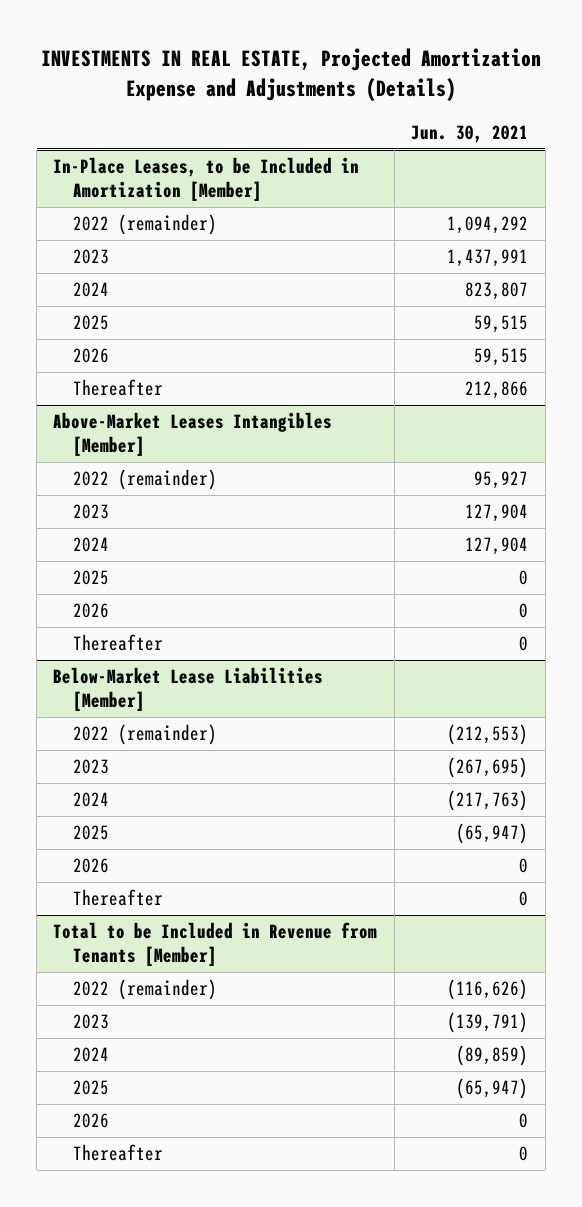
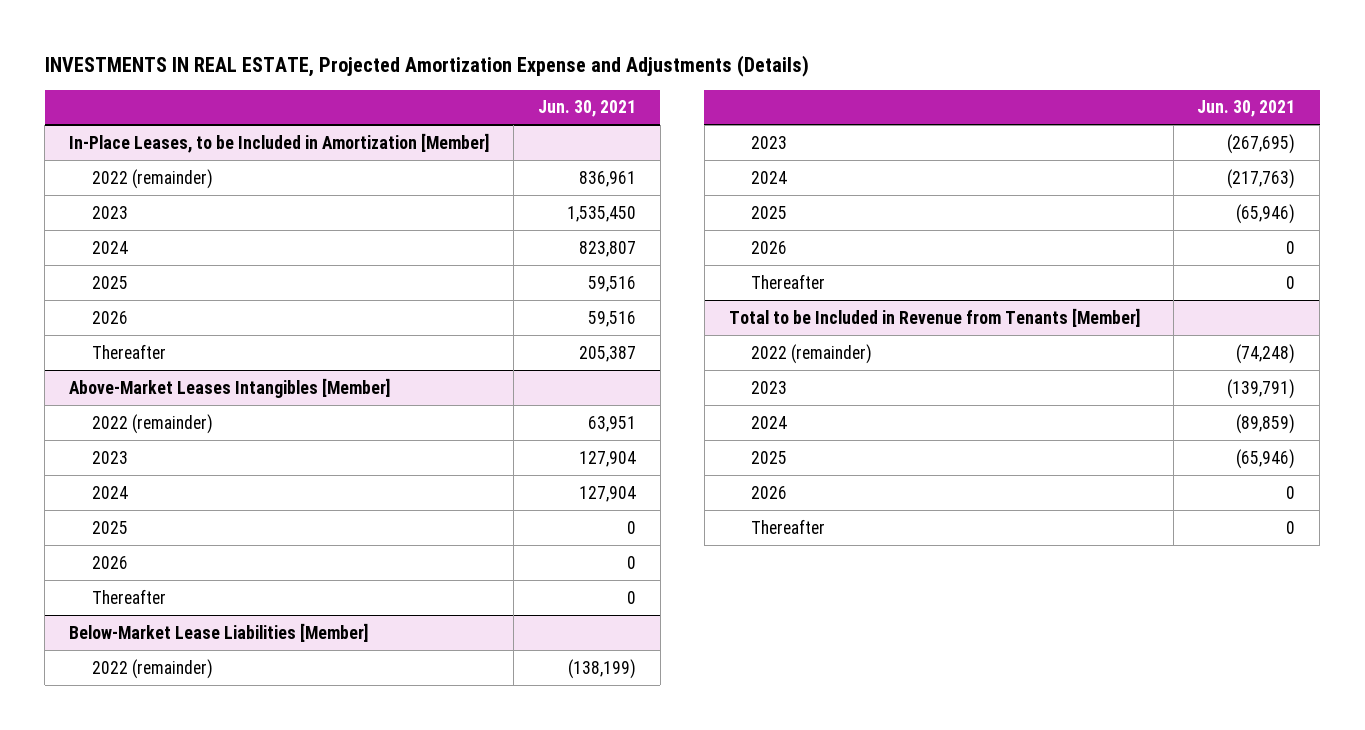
[447,216,529,235] 1,094,292 -> [578,170,636,187] 836,961
[447,249,529,268] 1,437,991 -> [566,205,636,222] 1,535,450
[474,315,529,334] 59,515 -> [587,275,636,292] 59,516
[474,348,529,367] 59,515 -> [587,310,636,327] 59,516
[465,381,529,400] 212,866 -> [578,345,636,362] 205,387
[474,471,529,490] 95,927 -> [587,415,636,432] 63,951
[447,724,529,746] (212,553) -> [567,658,636,679] (138,199)
[456,823,529,845] (65,947) -> [1236,203,1296,224] (65,946)
[447,979,529,1001] (116,626) -> [1236,343,1296,364] (74,248)
[456,1078,529,1100] (65,947) -> [1236,448,1296,469] (65,946)

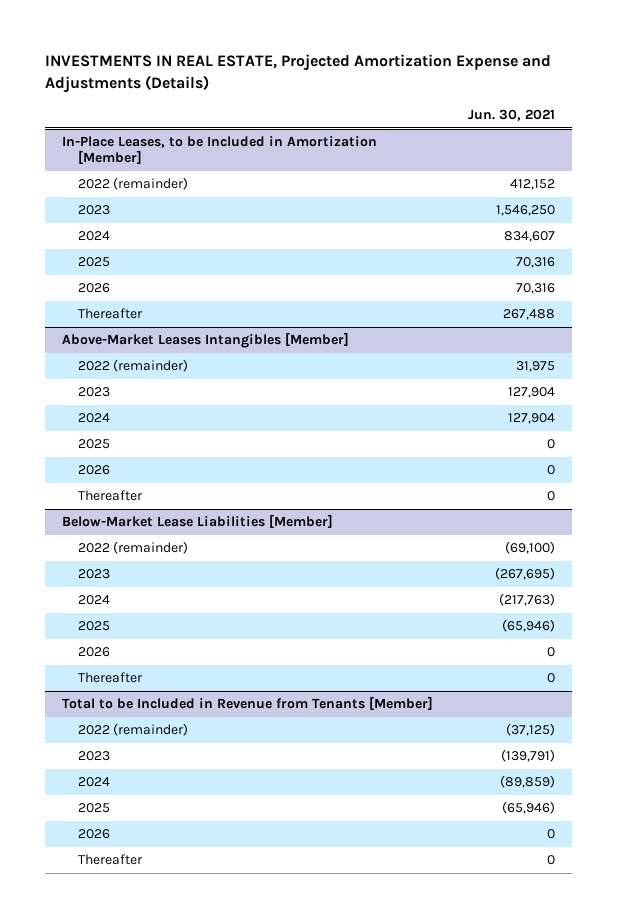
[578,170,636,187] 836,961 -> [509,179,555,191] 412,152
[566,205,636,222] 1,535,450 -> [495,205,555,217] 1,546,250
[578,240,636,257] 823,807 -> [503,231,555,243] 834,607
[587,275,636,292] 59,516 -> [515,257,555,269] 70,316
[587,310,636,327] 59,516 -> [515,283,555,295] 70,316
[578,345,636,362] 205,387 -> [502,309,555,321] 267,488
[587,415,636,432] 63,951 -> [515,361,555,373] 31,975
[567,658,636,679] (138,199) -> [504,541,555,555] (69,100)
[1236,343,1296,364] (74,248) -> [505,723,555,737] (37,125)

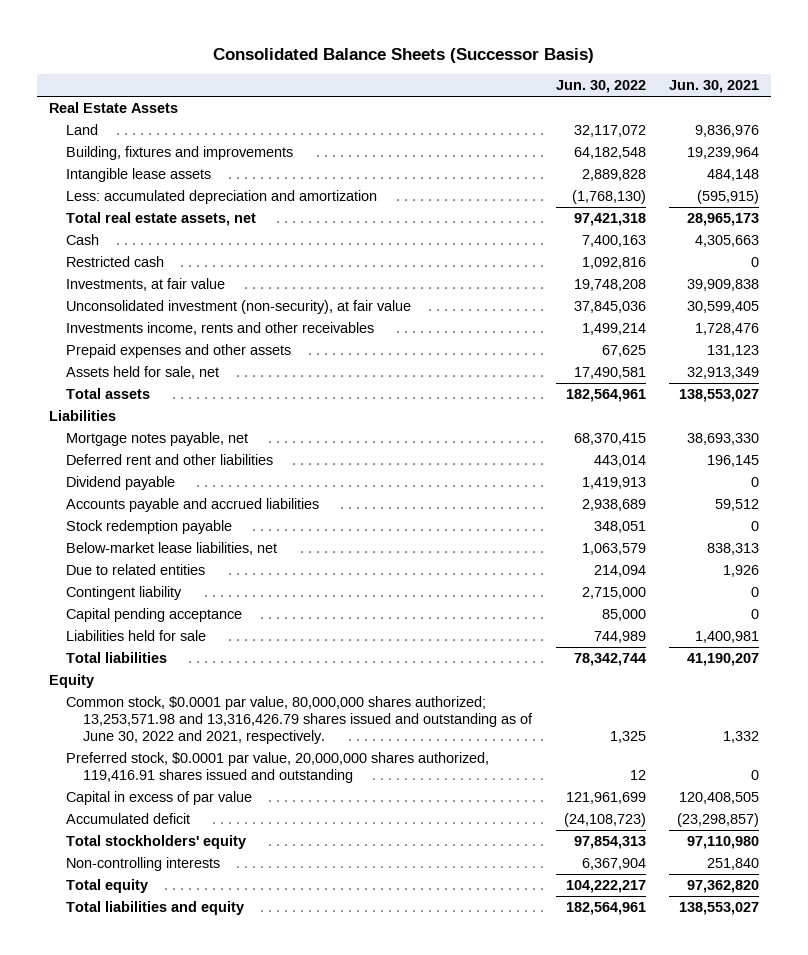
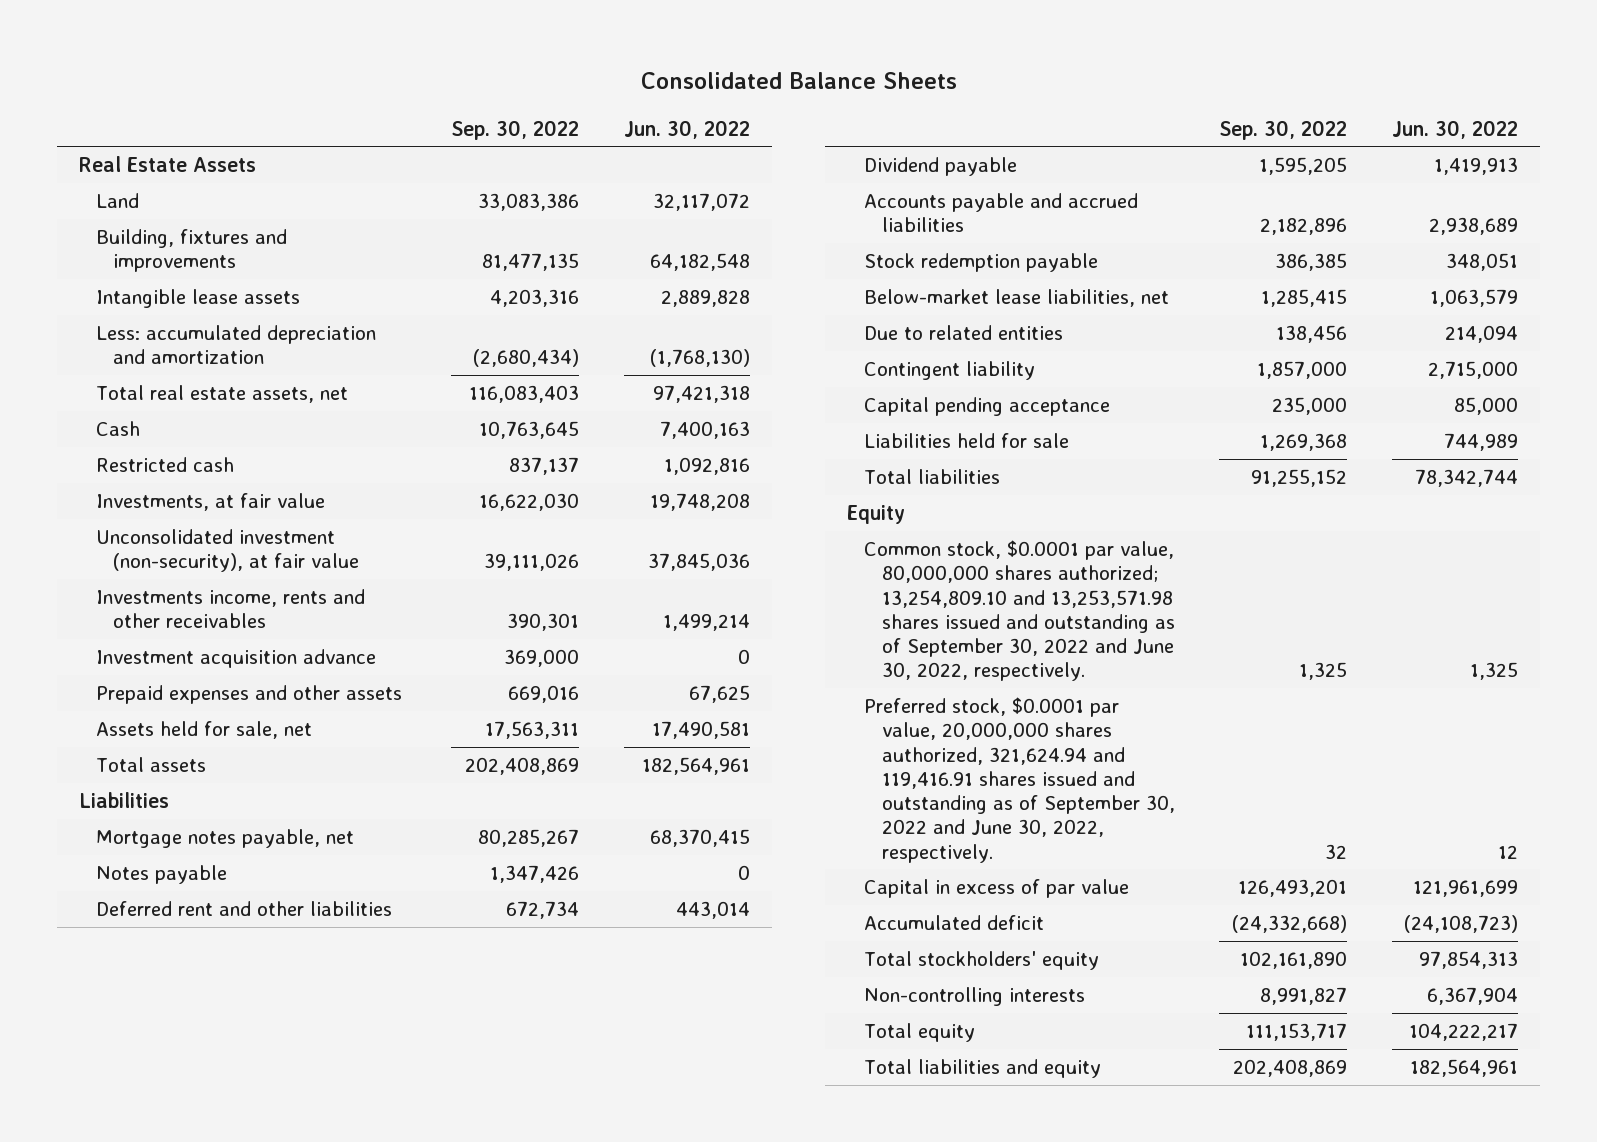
[212,47,594,63] Consolidated Balance Sheets (Successor Basis) -> [640,72,957,90] Consolidated Balance Sheets
[669,80,760,94] Jun. 30, 2021 -> none
none -> [451,119,580,140] Sep. 30, 2022
none -> [96,649,377,669] Investment acquisition advance
none -> [96,865,228,885] Notes payable
[65,695,534,745] Common stock, $0.0001 par value, 80,000,000 shares authorized; 13,253,571.98 and 13,316,426.79 shares issued and outstanding as of June 30, 2022 and 2021, respectively. -> [864,540,1175,682] Common stock, $0.0001 par value, 80,000,000 shares authorized; 13,254,809.10 and 13,253,571.98 shares issued and outstanding as of September 30, 2022 and June 30, 2022, respectively.
[65,751,489,784] Preferred stock, $0.0001 par value, 20,000,000 shares authorized, 119,416.91 shares issued and outstanding -> [864,697,1175,863] Preferred stock, $0.0001 par value, 20,000,000 shares authorized, 321,624.94 and 119,416.91 shares issued and outstanding as of September 30, 2022 and June 30, 2022, respectively.

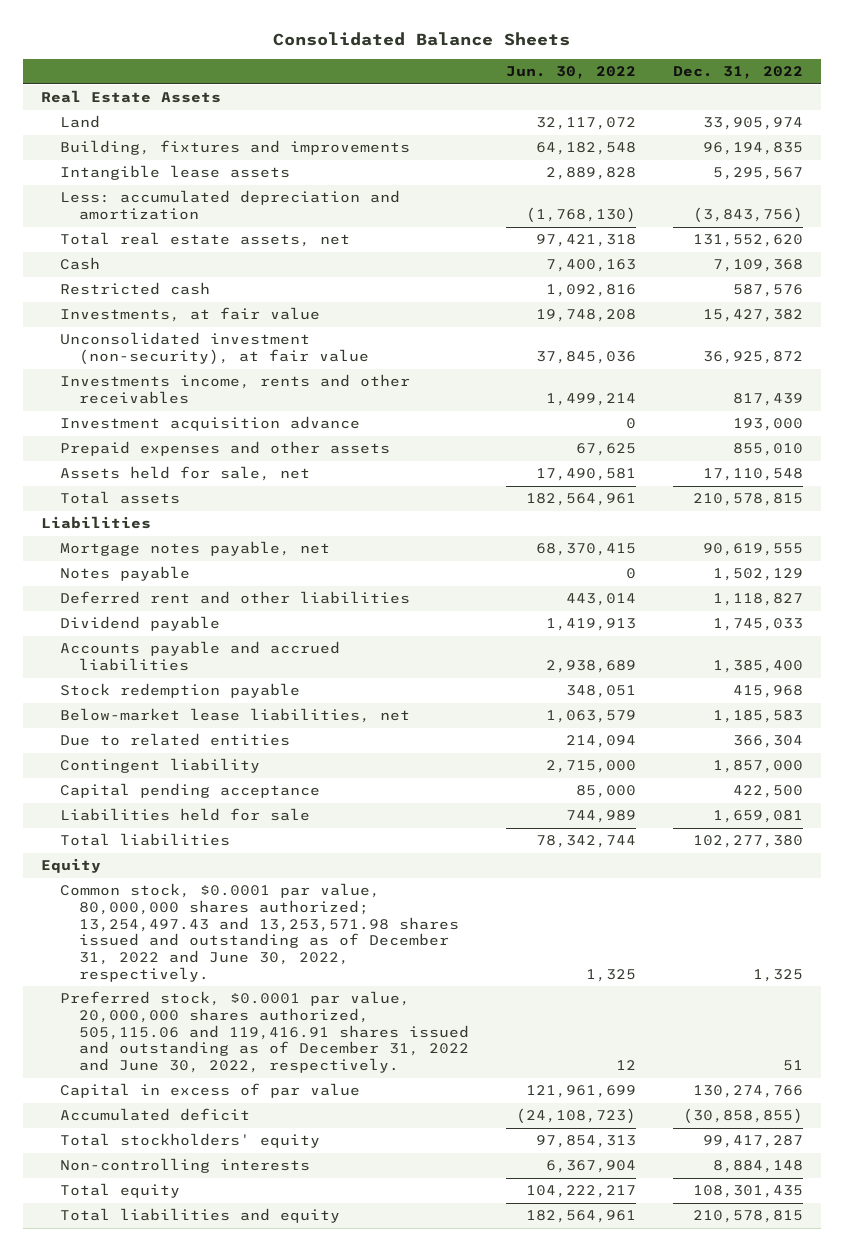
[451,119,580,140] Sep. 30, 2022 -> none
none -> [672,66,803,80] Dec. 31, 2022
[864,540,1175,682] Common stock, $0.0001 par value, 80,000,000 shares authorized; 13,254,809.10 and 13,253,571.98 shares issued and outstanding as of September 30, 2022 and June 30, 2022, respectively. -> [60,883,459,982] Common stock, $0.0001 par value, 80,000,000 shares authorized; 13,254,497.43 and 13,253,571.98 shares issued and outstanding as of December 31, 2022 and June 30, 2022, respectively.
[864,697,1175,863] Preferred stock, $0.0001 par value, 20,000,000 shares authorized, 321,624.94 and 119,416.91 shares issued and outstanding as of September 30, 2022 and June 30, 2022, respectively. -> [60,991,469,1073] Preferred stock, $0.0001 par value, 20,000,000 shares authorized, 505,115.06 and 119,416.91 shares issued and outstanding as of December 31, 2022 and June 30, 2022, respectively.

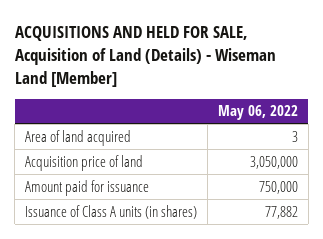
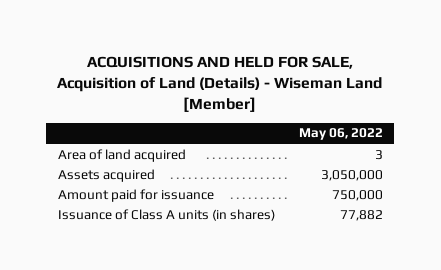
[25,154,144,171] Acquisition price of land -> [58,168,156,182] Assets acquired

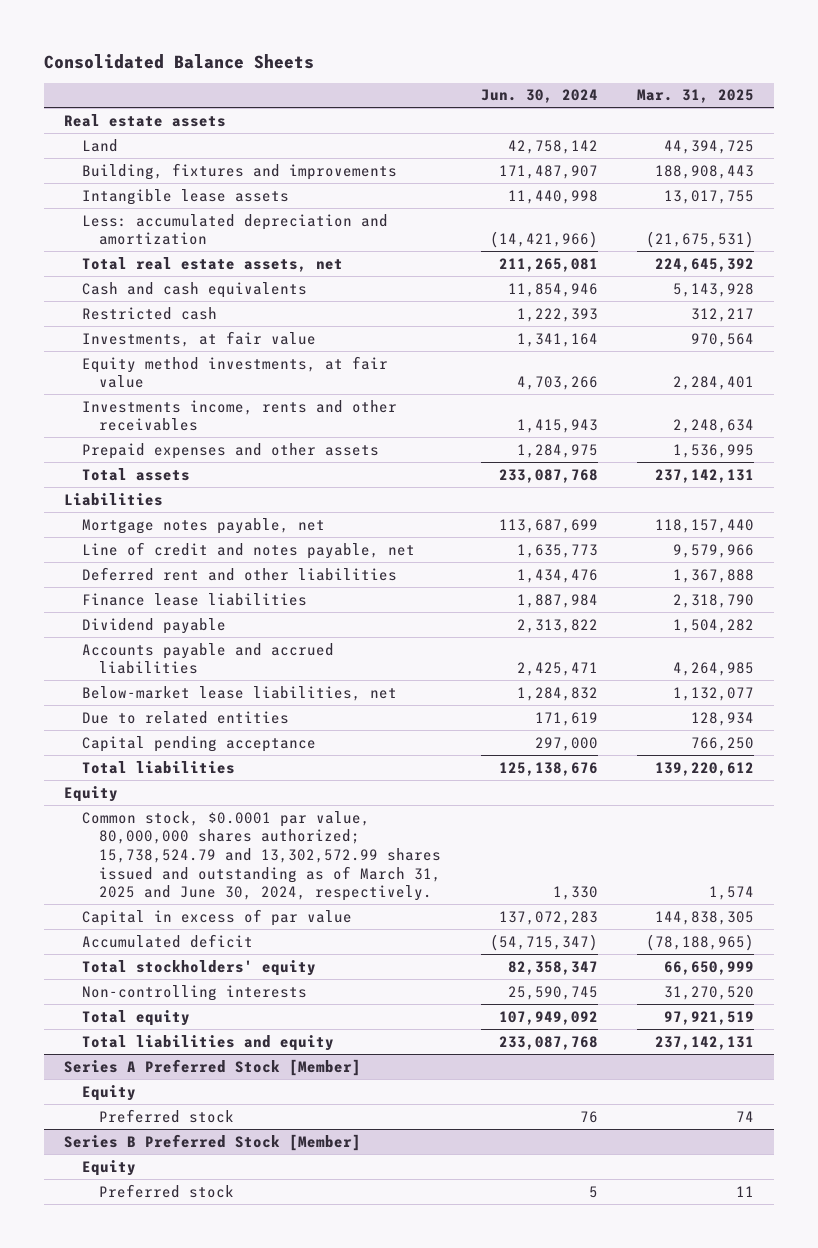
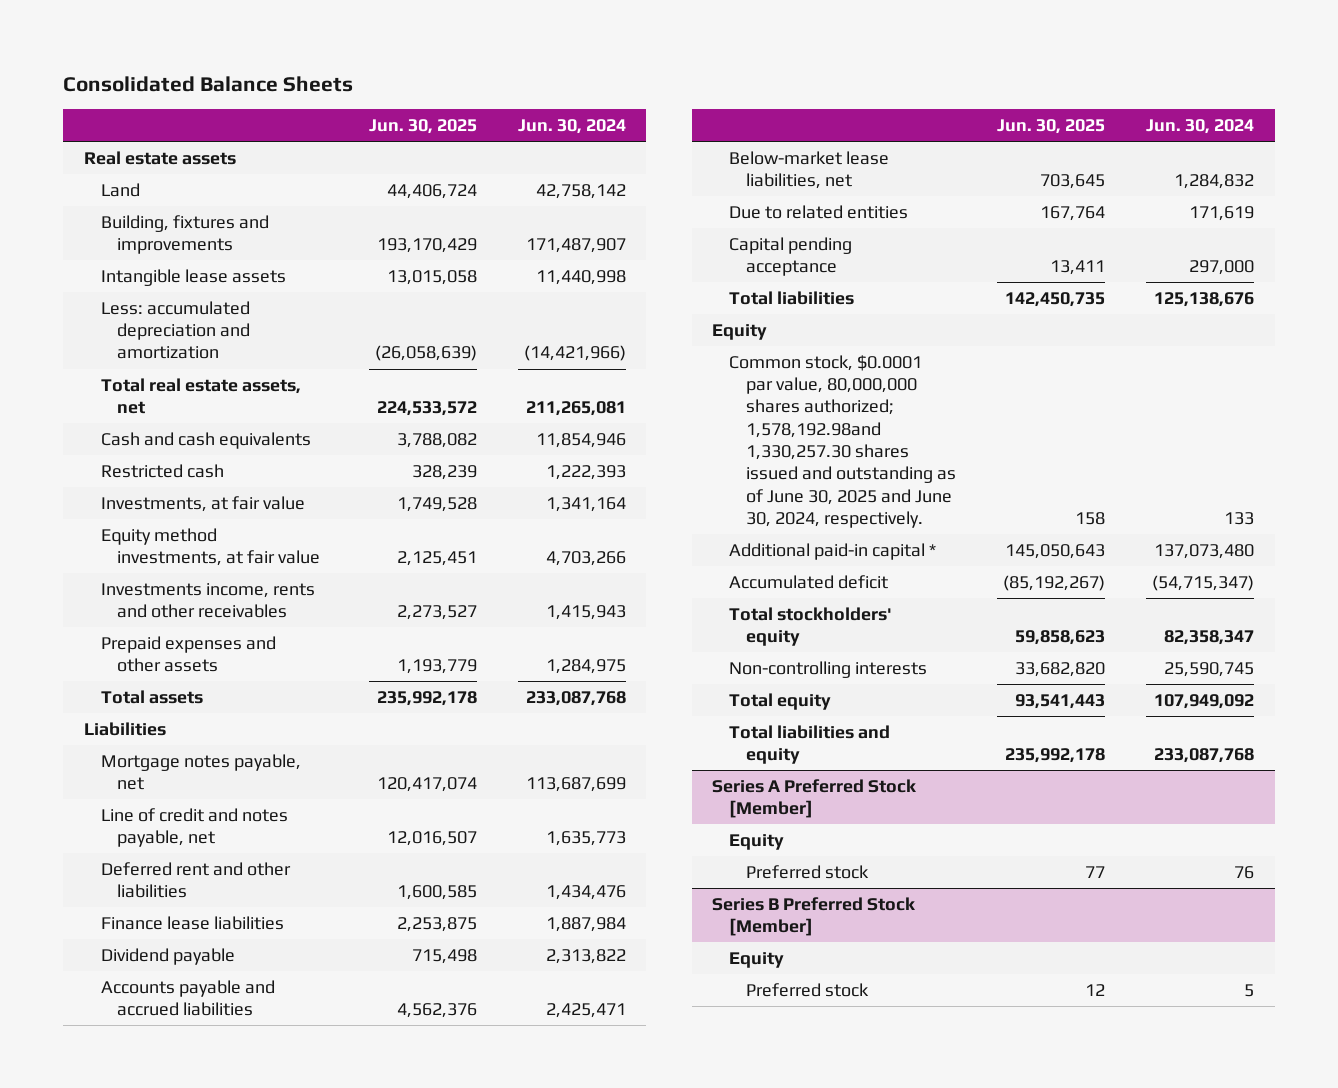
[637,89,755,104] Mar. 31, 2025 -> none
none -> [368,119,477,135] Jun. 30, 2025
[81,810,442,902] Common stock, $0.0001 par value, 80,000,000 shares authorized; 15,738,524.79 and 13,302,572.99 shares issued and outstanding as of March 31, 2025 and June 30, 2024, respectively. -> [729,354,957,528] Common stock, $0.0001 par value, 80,000,000 shares authorized; 1,578,192.98and 1,330,257.30 shares issued and outstanding as of June 30, 2025 and June 30, 2024, respectively.
[552,886,598,901] 1,330 -> [1224,511,1255,525] 133
[81,908,352,926] Capital in excess of par value -> [729,542,937,560] Additional paid-in capital *
[498,910,598,925] 137,072,283 -> [1154,543,1255,559] 137,073,480

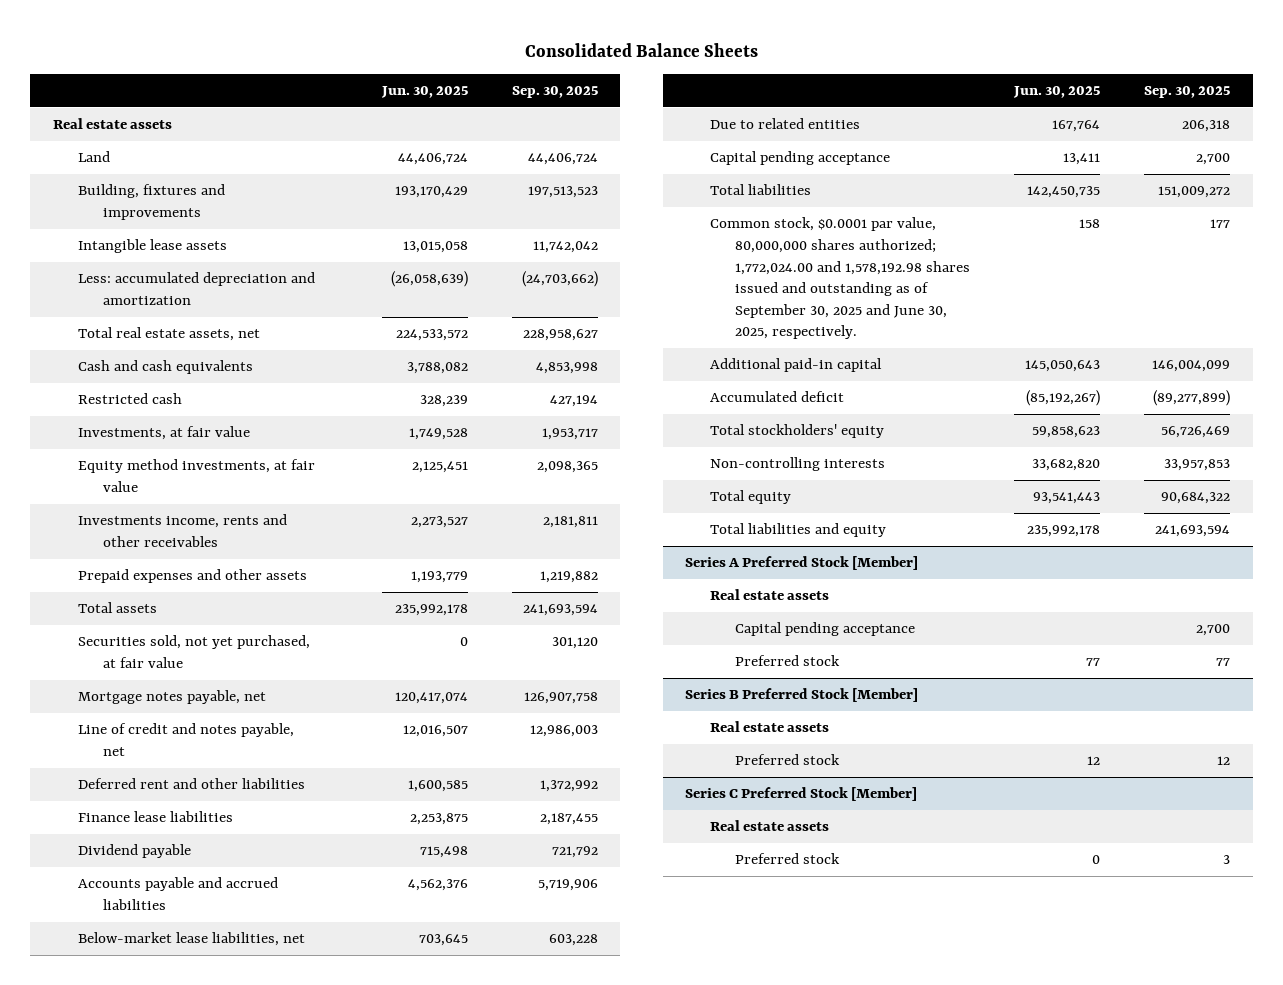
[517,119,626,135] Jun. 30, 2024 -> none
none -> [512,86,599,99] Sep. 30, 2025
[83,721,166,736] Liabilities -> none
none -> [77,635,310,669] Securities sold, not yet purchased, at fair value
[712,323,768,340] Equity -> none
[729,354,957,528] Common stock, $0.0001 par value, 80,000,000 shares authorized; 1,578,192.98and 1,330,257.30 shares issued and outstanding as of June 30, 2025 and June 30, 2024, respectively. -> [709,217,970,340] Common stock, $0.0001 par value, 80,000,000 shares authorized; 1,772,024.00 and 1,578,192.98 shares issued and outstanding as of September 30, 2025 and June 30, 2025, respectively.
[729,542,937,560] Additional paid-in capital * -> [709,358,882,373] Additional paid-in capital
[729,833,785,850] Equity -> none
none -> [709,589,829,601] Real estate assets
none -> [734,622,915,637] Capital pending acceptance
[729,951,785,968] Equity -> none
none -> [709,721,829,733] Real estate assets
none -> [684,787,917,802] Series C Preferred Stock [Member]
none -> [709,820,829,832] Real estate assets
none -> [734,853,840,865] Preferred stock

